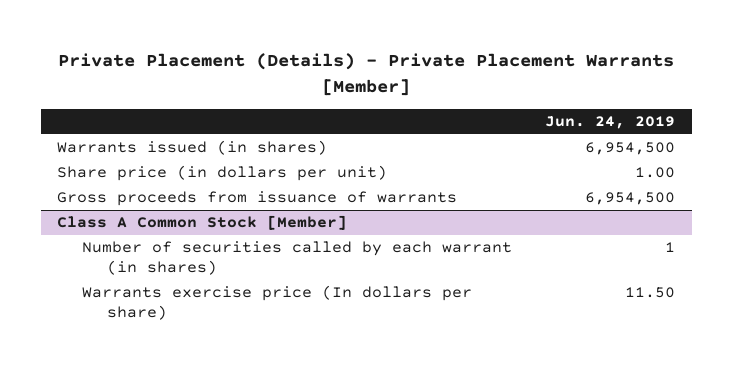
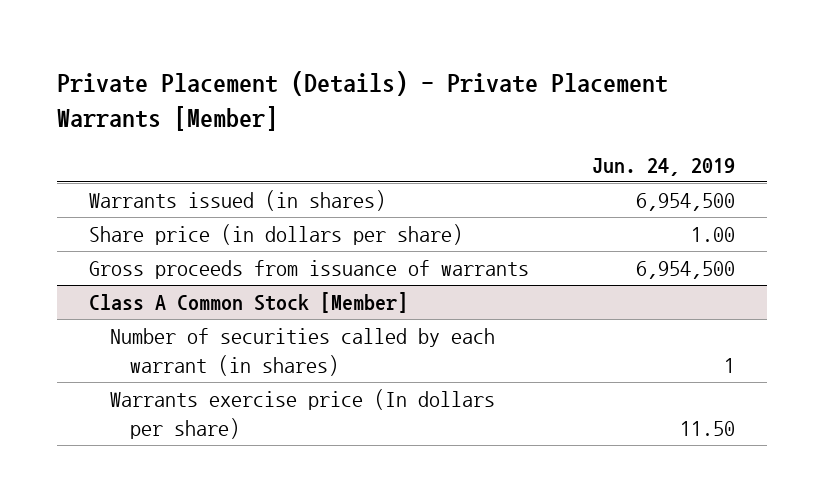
[57,165,388,182] Share price (in dollars per unit) -> [88,224,463,246] Share price (in dollars per share)

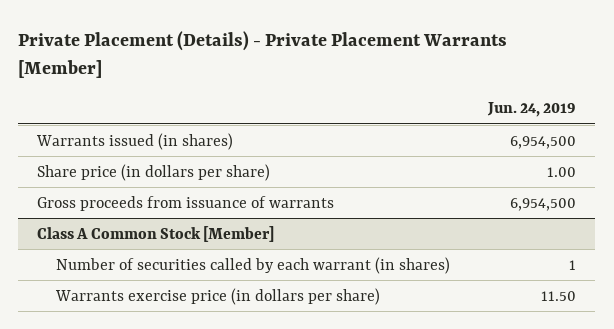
[109,389,495,439] Warrants exercise price (In dollars per share) -> [55,287,381,305] Warrants exercise price (in dollars per share)

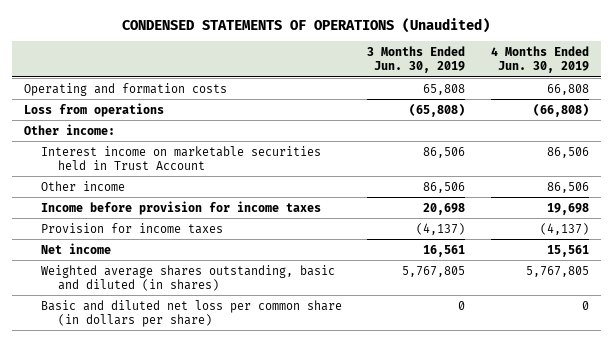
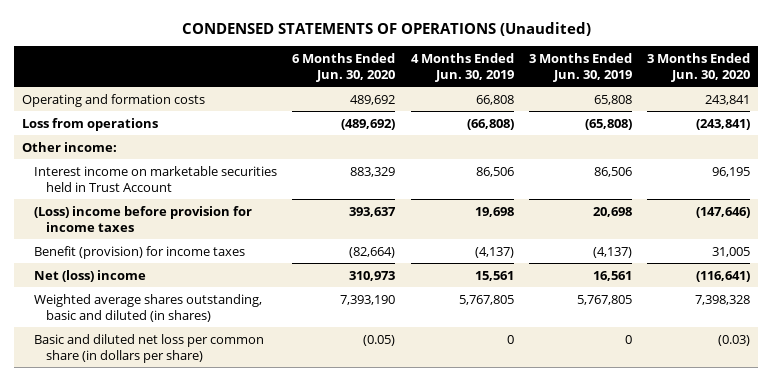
none -> [292,52,396,82] 6 Months Ended Jun. 30, 2020
none -> [647,52,751,82] 3 Months Ended Jun. 30, 2020
[41,180,126,191] Other income -> none
[41,200,322,215] Income before provision for income taxes -> [33,205,252,232] (Loss) income before provision for income taxes
[41,222,224,234] Provision for income taxes -> [33,245,245,259] Benefit (provision) for income taxes
[41,242,112,254] Net income -> [33,269,146,282] Net (loss) income

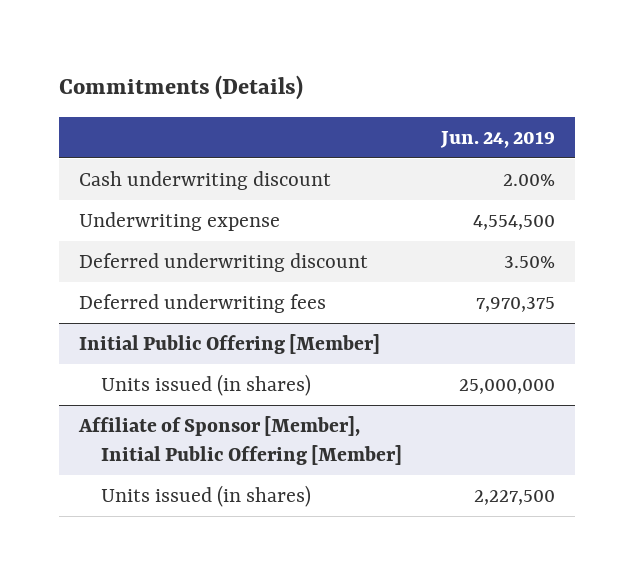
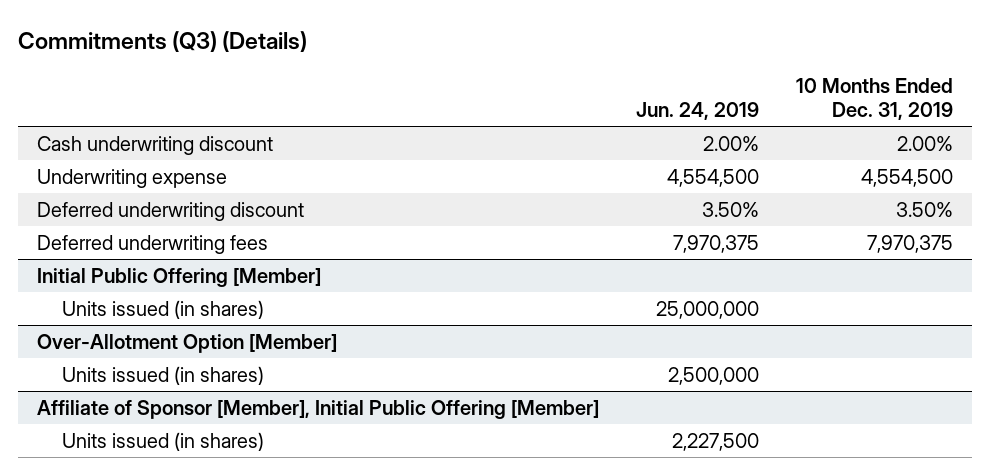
[59,75,304,101] Commitments (Details) -> [18,31,308,53] Commitments (Q3) (Details)
none -> [796,78,954,120] 10 Months Ended Dec. 31, 2019
none -> [36,333,337,353] Over-Allotment Option [Member]
none -> [62,365,265,385] Units issued (in shares)

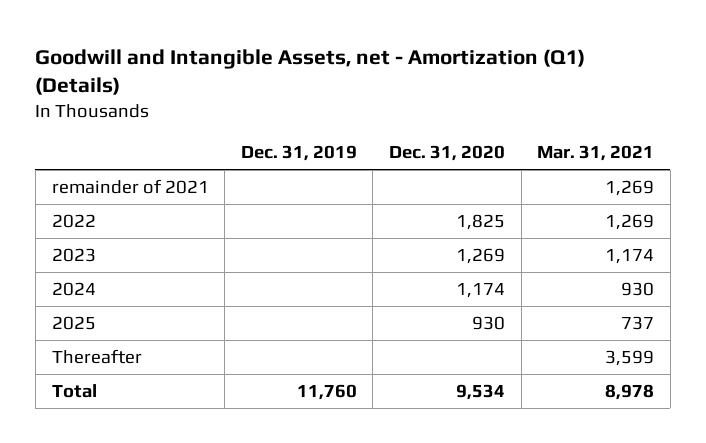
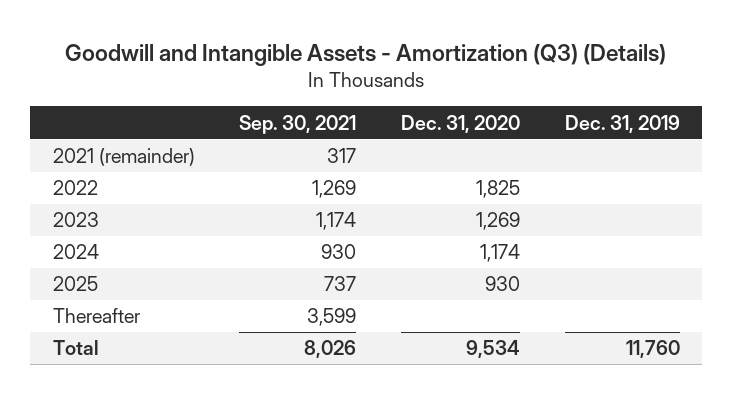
[35,48,586,96] Goodwill and Intangible Assets, net - Amortization (Q1) (Details) -> [65,43,667,66] Goodwill and Intangible Assets - Amortization (Q3) (Details)
[537,145,655,162] Mar. 31, 2021 -> none
none -> [239,114,357,134] Sep. 30, 2021
[51,179,209,195] remainder of 2021 -> [52,148,195,167] 2021 (remainder)

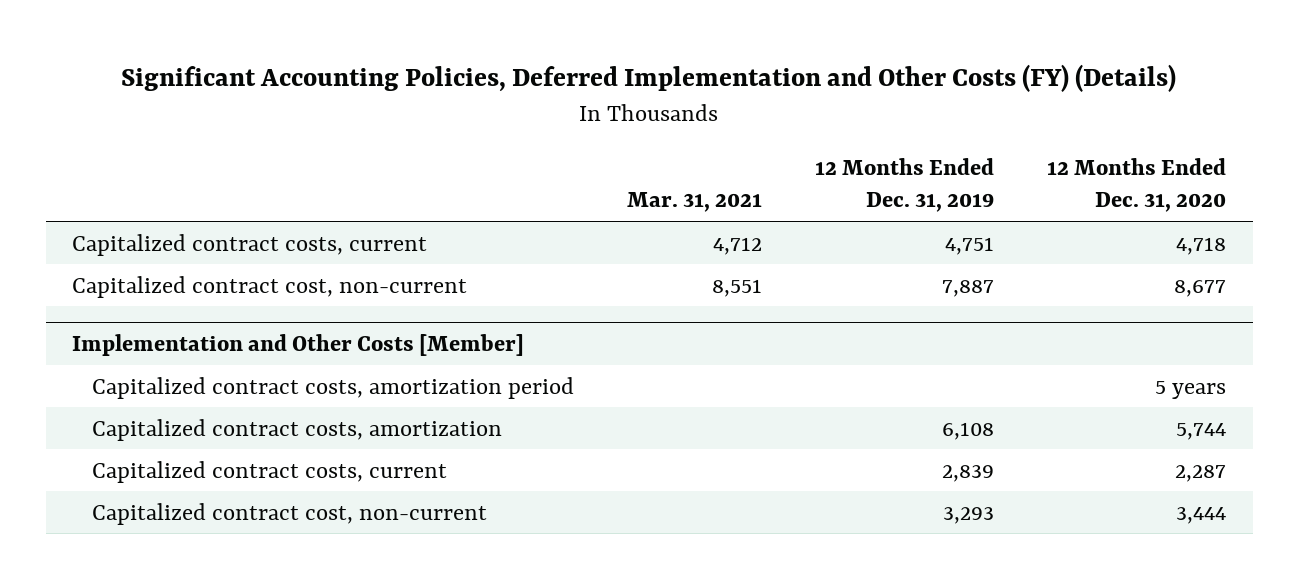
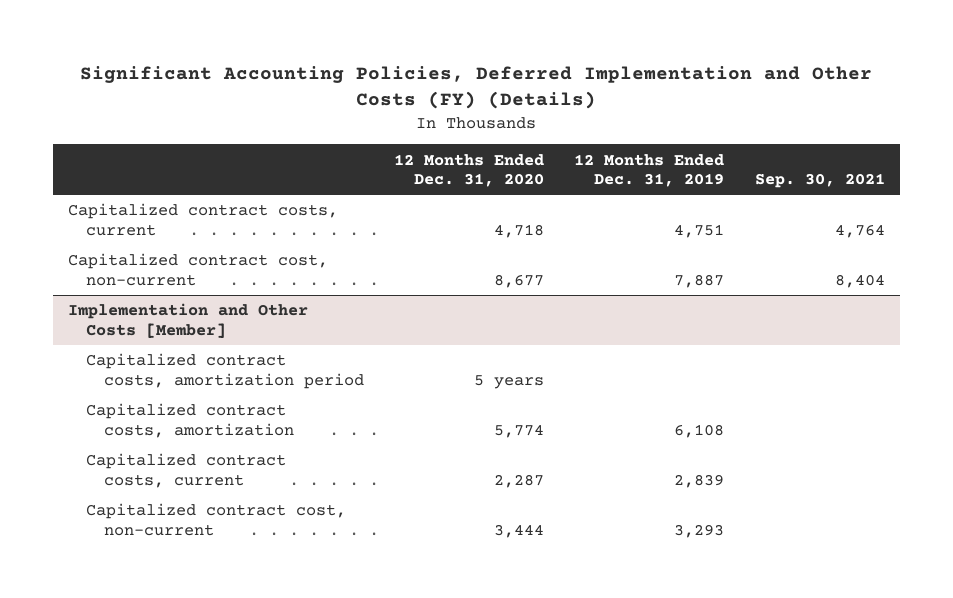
[626,192,762,213] Mar. 31, 2021 -> none
none -> [754,172,885,188] Sep. 30, 2021
[1176,422,1227,440] 5,744 -> [494,423,545,438] 5,774

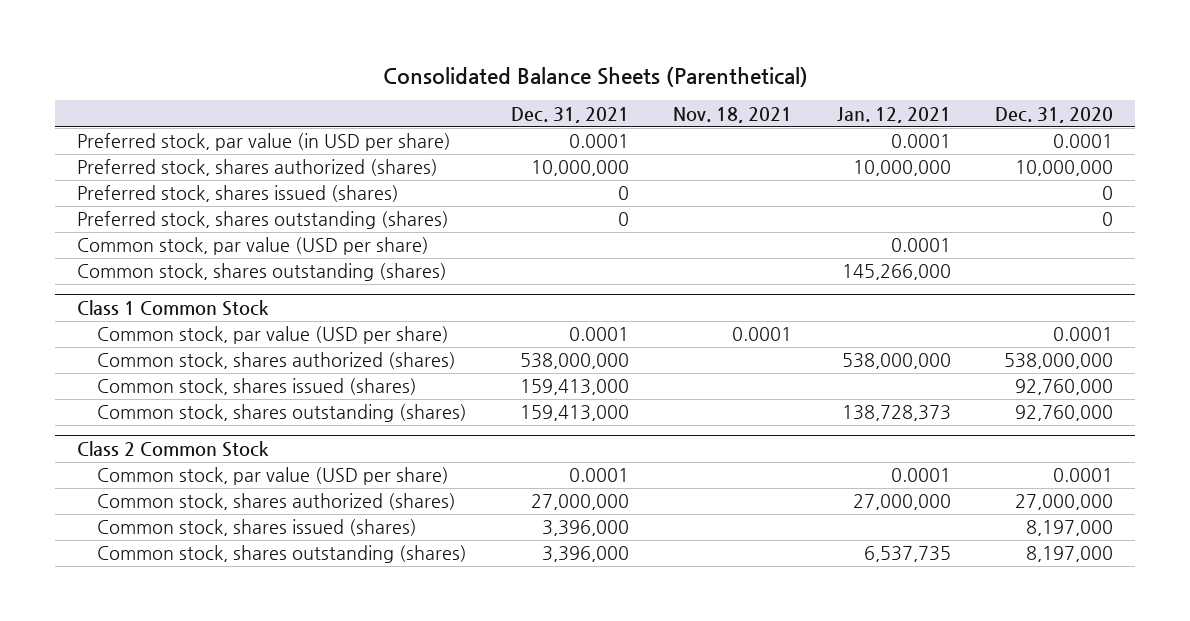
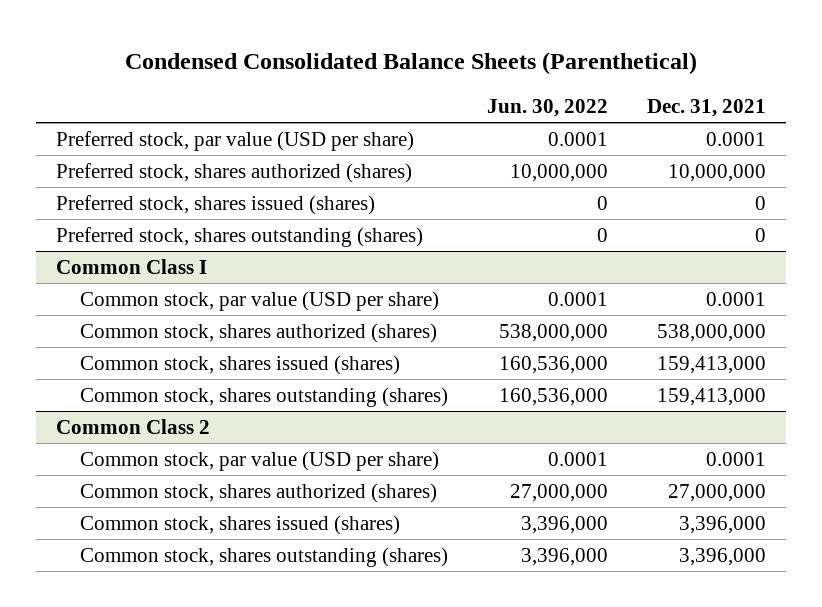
[383,66,809,87] Consolidated Balance Sheets (Parenthetical) -> [124,52,697,76] Condensed Consolidated Balance Sheets (Parenthetical)
[673,106,793,123] Nov. 18, 2021 -> none
[836,106,951,123] Jan. 12, 2021 -> none
[995,106,1114,123] Dec. 31, 2020 -> none
none -> [486,99,608,118] Jun. 30, 2022
[77,133,452,152] Preferred stock, par value (in USD per share) -> [55,131,414,152] Preferred stock, par value (USD per share)
[77,237,430,256] Common stock, par value (USD per share) -> none
[77,263,448,282] Common stock, shares outstanding (shares) -> none
[77,299,270,316] Class 1 Common Stock -> [55,259,207,275] Common Class I
[77,440,270,457] Class 2 Common Stock -> [55,419,210,435] Common Class 2

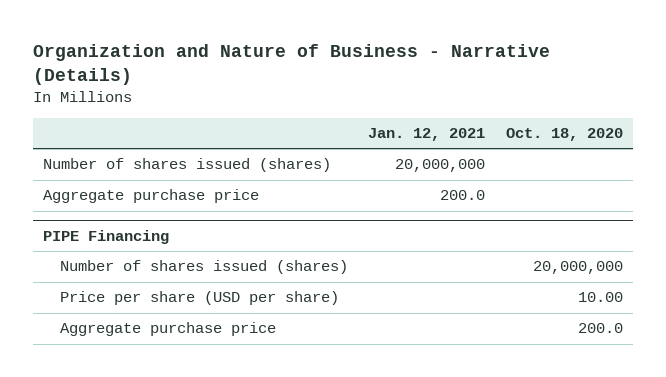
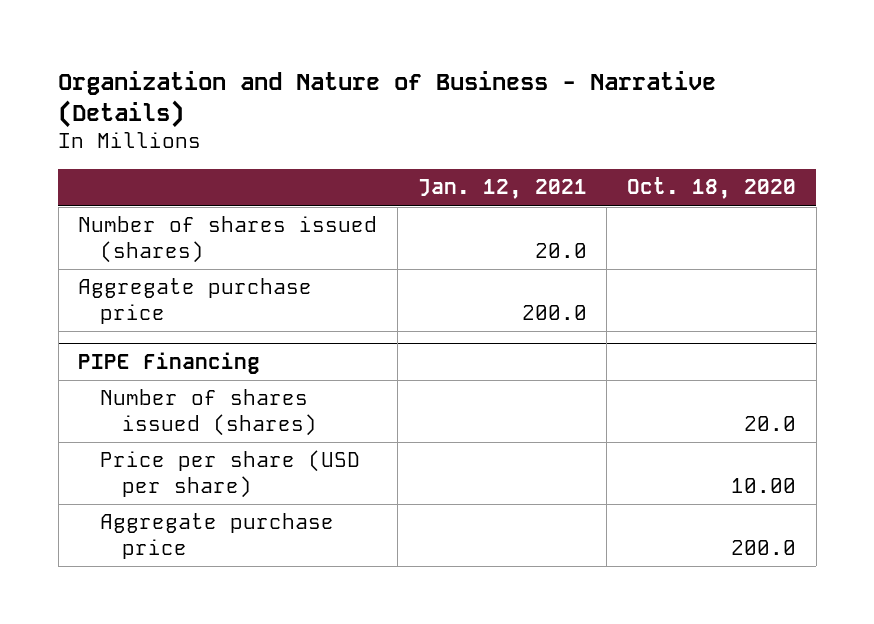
[395,159,486,173] 20,000,000 -> [534,242,587,258] 20.0
[532,261,623,275] 20,000,000 -> [743,415,796,431] 20.0

